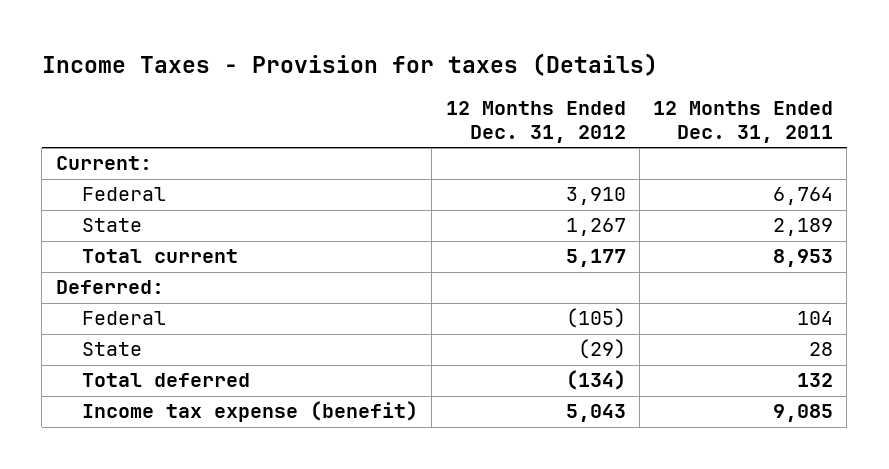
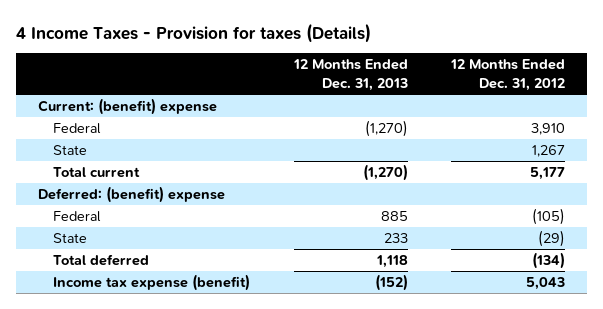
[41,52,658,76] Income Taxes - Provision for taxes (Details) -> [16,22,372,43] 4 Income Taxes - Provision for taxes (Details)
[653,100,834,144] 12 Months Ended Dec. 31, 2011 -> none
none -> [292,59,408,92] 12 Months Ended Dec. 31, 2013
[55,156,152,171] Current: -> [37,98,217,116] Current: (benefit) expense
[55,280,164,295] Deferred: -> [37,186,225,204] Deferred: (benefit) expense

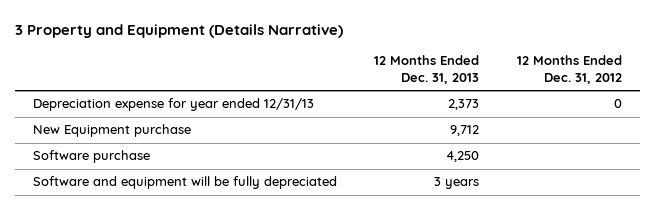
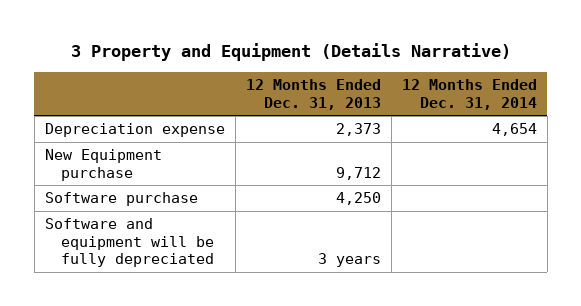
[516,55,622,85] 12 Months Ended Dec. 31, 2012 -> none
none -> [401,79,537,110] 12 Months Ended Dec. 31, 2014
[33,98,315,112] Depreciation expense for year ended 12/31/13 -> [44,123,225,138] Depreciation expense

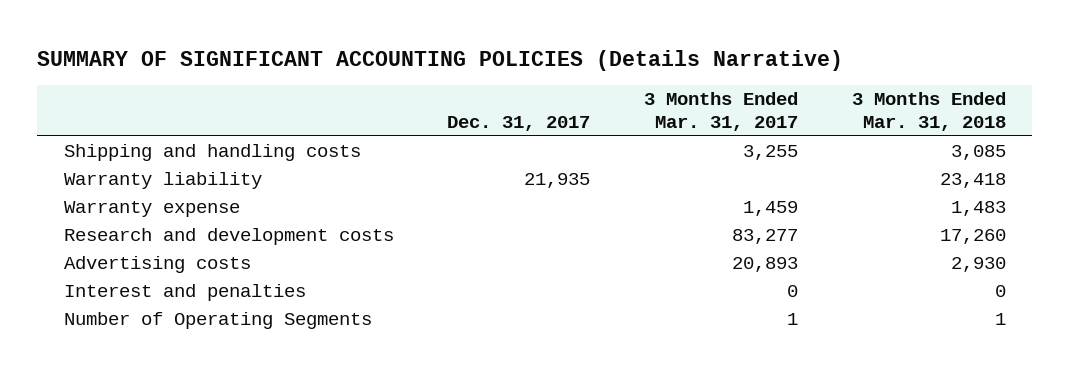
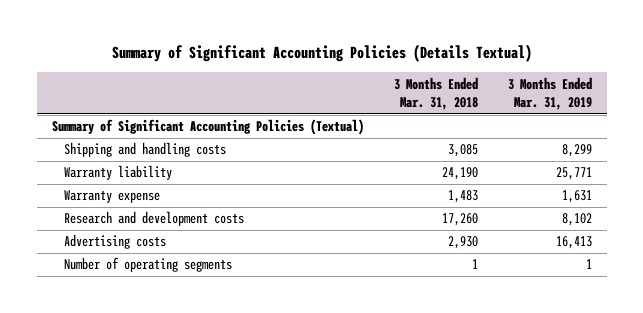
[36,50,843,72] SUMMARY OF SIGNIFICANT ACCOUNTING POLICIES (Details Narrative) -> [111,44,532,63] Summary of Significant Accounting Policies (Details Textual)
[447,115,591,131] Dec. 31, 2017 -> none
[643,92,798,131] 3 Months Ended Mar. 31, 2017 -> none
none -> [507,76,592,111] 3 Months Ended Mar. 31, 2019
none -> [51,119,364,136] Summary of Significant Accounting Policies (Textual)
[939,173,1006,189] 23,418 -> [441,167,478,181] 24,190
[63,284,306,302] Interest and penalties -> none
[63,312,372,330] Number of Operating Segments -> [63,257,232,273] Number of operating segments

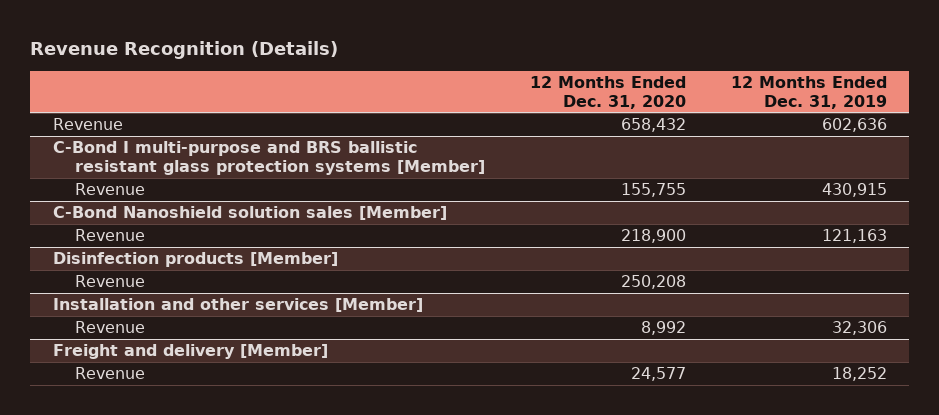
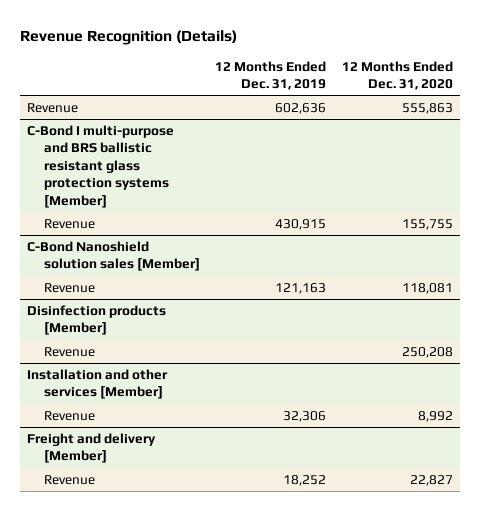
[620,118,686,133] 658,432 -> [401,103,453,115] 555,863
[620,229,686,244] 218,900 -> [401,283,453,295] 118,081
[630,367,686,382] 24,577 -> [409,475,453,487] 22,827

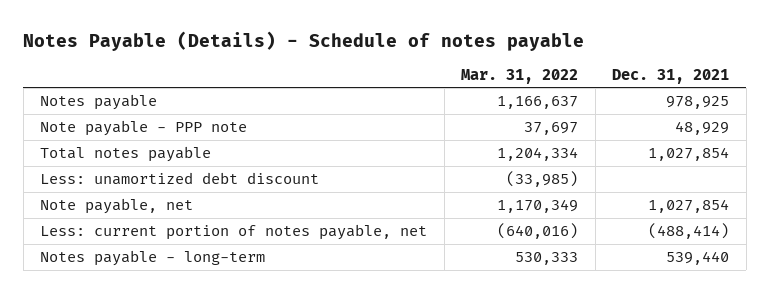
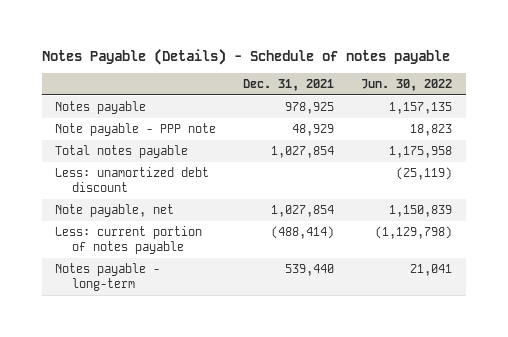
[461,68,579,84] Mar. 31, 2022 -> none
none -> [361,78,453,91] Jun. 30, 2022
[40,224,428,241] Less: current portion of notes payable, net -> [55,226,203,255] Less: current portion of notes payable

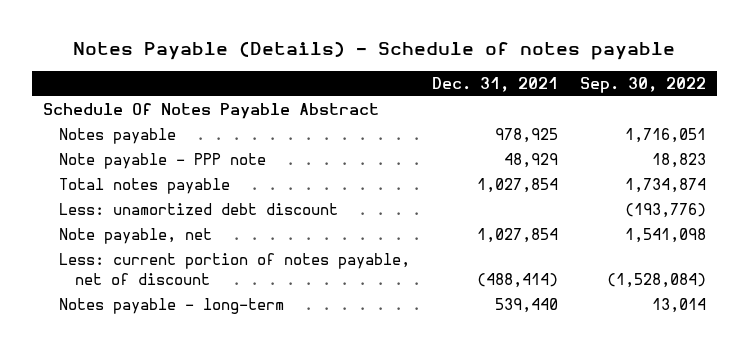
[361,78,453,91] Jun. 30, 2022 -> none
none -> [580,76,707,93] Sep. 30, 2022
none -> [42,103,379,120] Schedule Of Notes Payable Abstract
[55,226,203,255] Less: current portion of notes payable -> [58,253,410,285] Less: current portion of notes payable, net of discount

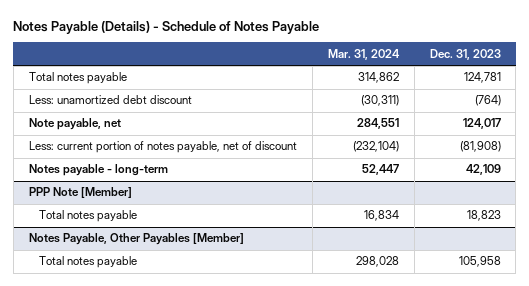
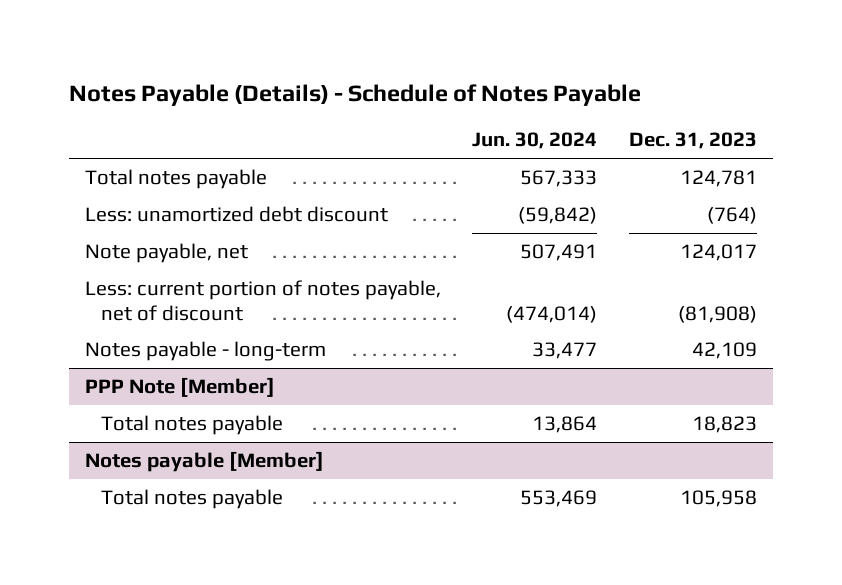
[327,48,400,60] Mar. 31, 2024 -> none
none -> [472,132,598,150] Jun. 30, 2024
[28,233,244,246] Notes Payable, Other Payables [Member] -> [84,451,324,473] Notes payable [Member]

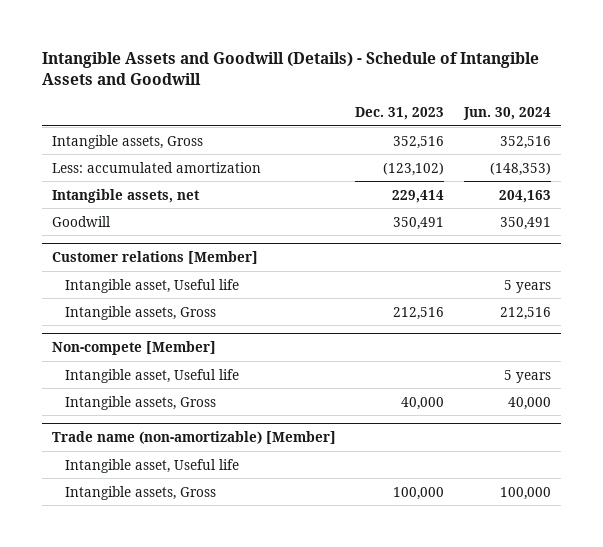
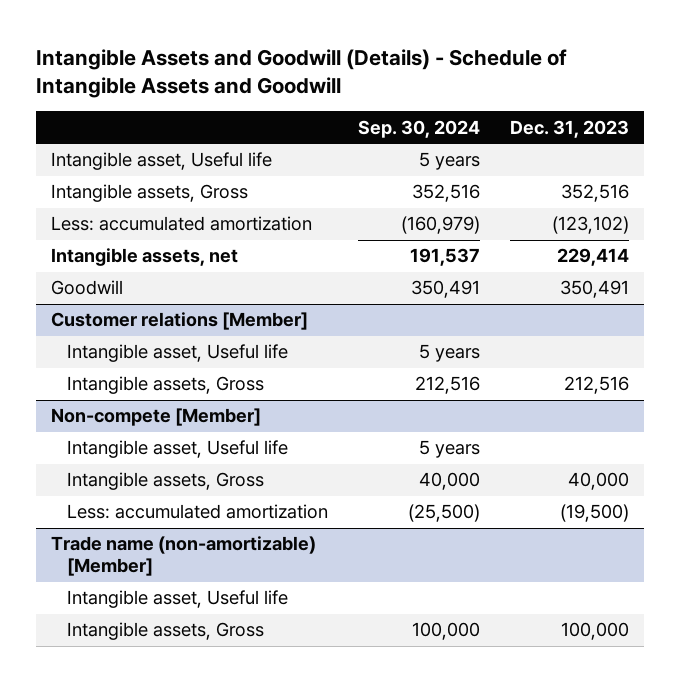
[462,106,551,120] Jun. 30, 2024 -> none
none -> [358,119,481,138] Sep. 30, 2024
none -> [51,152,273,171] Intangible asset, Useful life
none -> [67,504,329,520] Less: accumulated amortization

